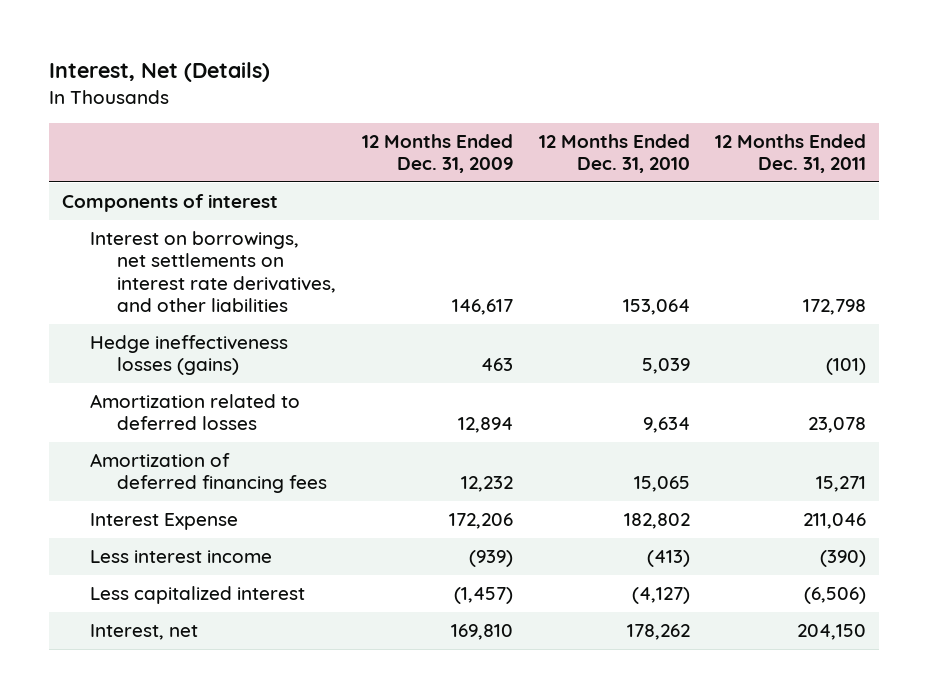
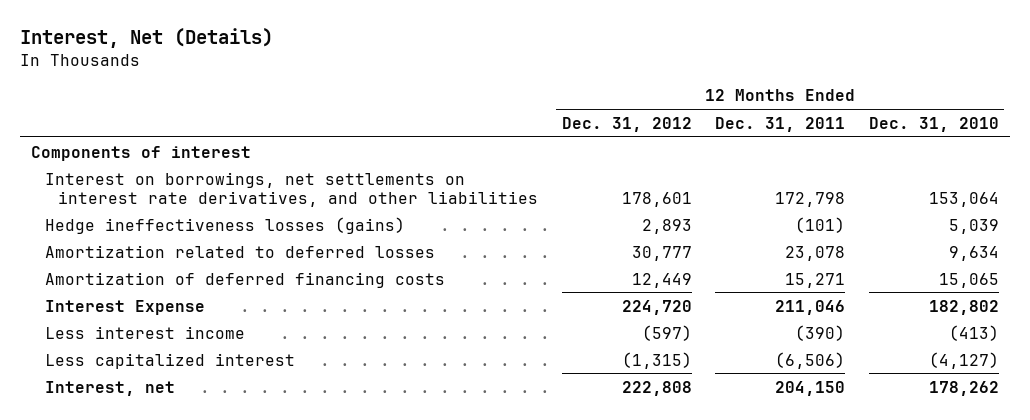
[361,133,513,174] 12 Months Ended Dec. 31, 2009 -> none
none -> [561,116,692,132] Dec. 31, 2012
[89,453,328,494] Amortization of deferred financing fees -> [44,271,445,288] Amortization of deferred financing costs

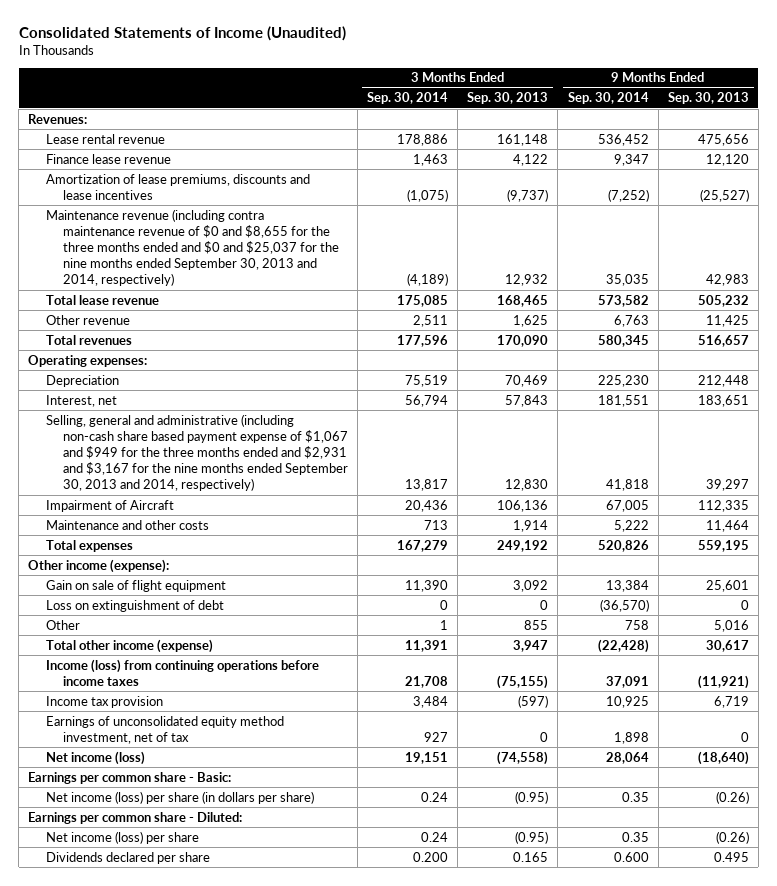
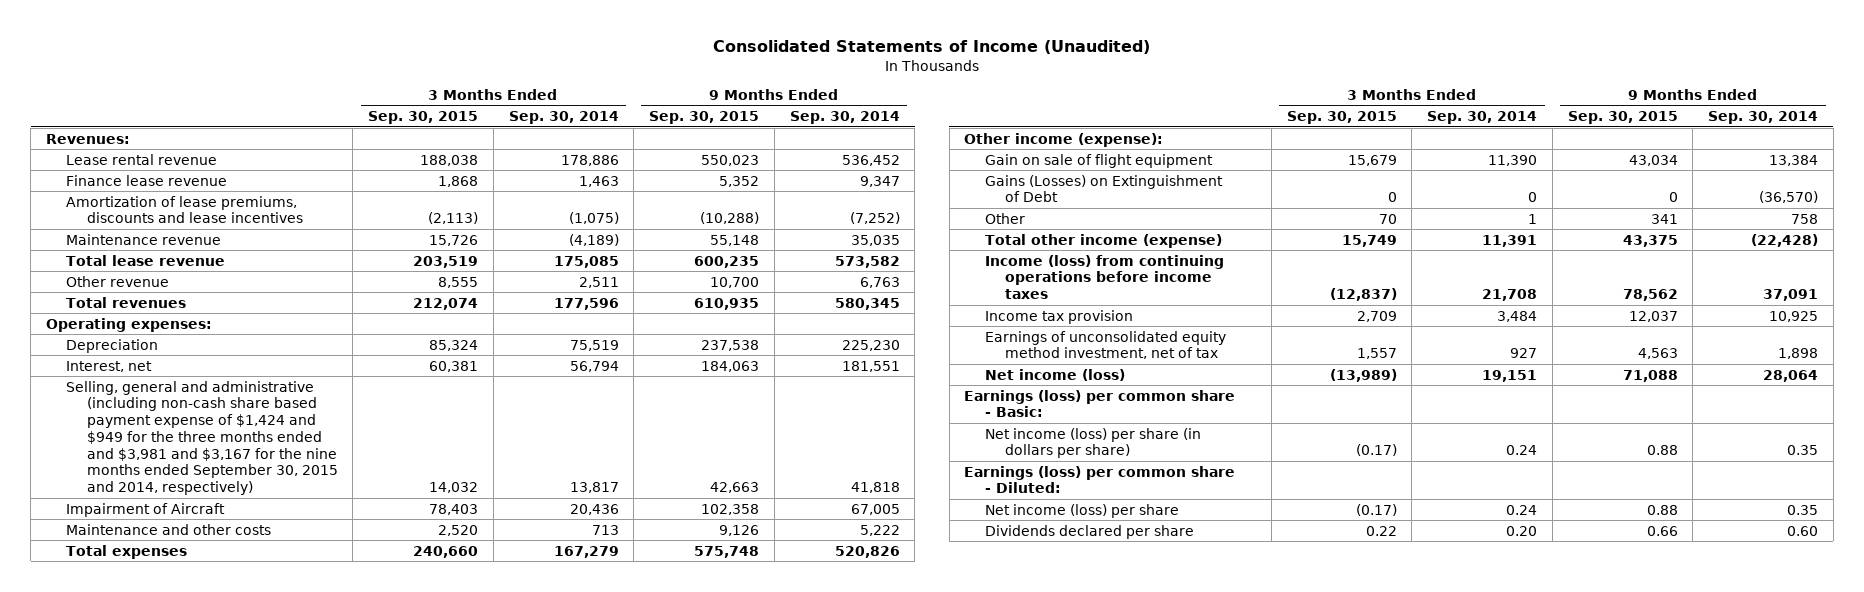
[467,92,549,105] Sep. 30, 2013 -> none
[667,92,749,105] Sep. 30, 2013 -> none
none -> [368,111,479,125] Sep. 30, 2015
none -> [649,111,760,125] Sep. 30, 2015
[45,208,339,287] Maintenance revenue (including contra maintenance revenue of $0 and $8,655 for the three months ended and $0 and $25,037 for the nine months ended September 30, 2013 and 2014, respectively) -> [66,233,222,245] Maintenance revenue
[45,413,348,492] Selling, general and administrative (including non-cash share based payment expense of $1,067 and $949 for the three months ended and $2,931 and $3,167 for the nine months ended September 30, 2013 and 2014, respectively) -> [66,380,338,496] Selling, general and administrative (including non-cash share based payment expense of $1,424 and $949 for the three months ended and $3,981 and $3,167 for the nine months ended September 30, 2015 and 2014, respectively)
[45,599,224,612] Loss on extinguishment of debt -> [984,174,1223,203] Gains (Losses) on Extinguishment of Debt
[28,771,232,784] Earnings per common share - Basic: -> [964,389,1236,418] Earnings (loss) per common share - Basic:
[28,811,243,824] Earnings per common share - Diluted: -> [964,465,1236,494] Earnings (loss) per common share - Diluted:
[413,851,449,862] 0.200 -> [1506,525,1538,536] 0.20
[613,851,649,862] 0.600 -> [1786,525,1818,536] 0.60

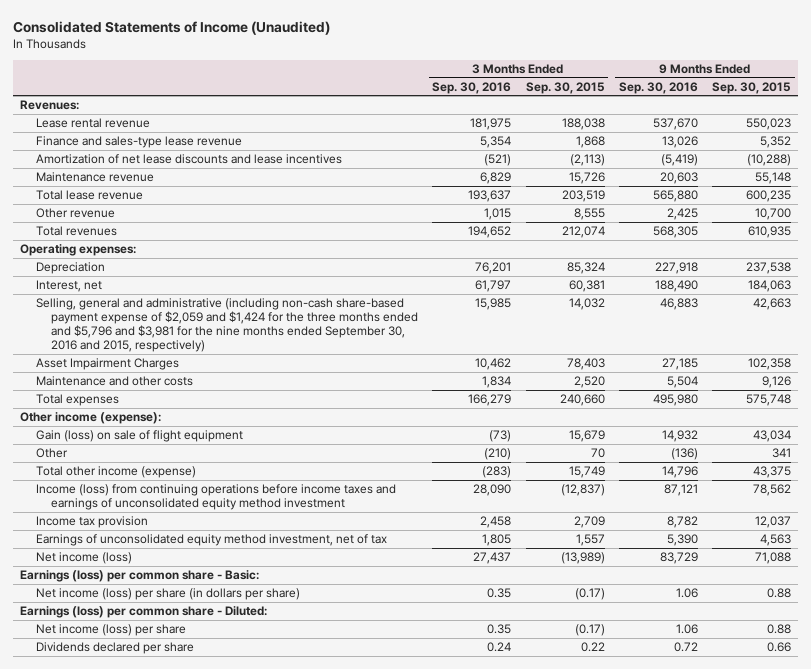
[508,111,619,125] Sep. 30, 2014 -> none
[789,111,900,125] Sep. 30, 2014 -> none
none -> [432,81,512,94] Sep. 30, 2016
none -> [618,81,698,94] Sep. 30, 2016
[66,174,228,186] Finance lease revenue -> [35,136,242,149] Finance and sales-type lease revenue
[66,195,303,224] Amortization of lease premiums, discounts and lease incentives -> [35,154,342,165] Amortization of net lease discounts and lease incentives
[66,380,338,496] Selling, general and administrative (including non-cash share based payment expense of $1,424 and $949 for the three months ended and $3,981 and $3,167 for the nine months ended September 30, 2015 and 2014, respectively) -> [35,298,419,353] Selling, general and administrative (including non-cash share-based payment expense of $2,059 and $1,424 for the three months ended and $5,796 and $3,981 for the nine months ended September 30, 2016 and 2015, respectively)
[66,502,226,517] Impairment of Aircraft -> [35,358,179,371] Asset Impairment Charges
[984,174,1223,203] Gains (Losses) on Extinguishment of Debt -> none
[984,153,1213,168] Gain on sale of flight equipment -> [35,430,243,443] Gain (loss) on sale of flight equipment
[984,254,1224,300] Income (loss) from continuing operations before income taxes -> [35,484,396,511] Income (loss) from continuing operations before income taxes and earnings of unconsolidated equity method investment

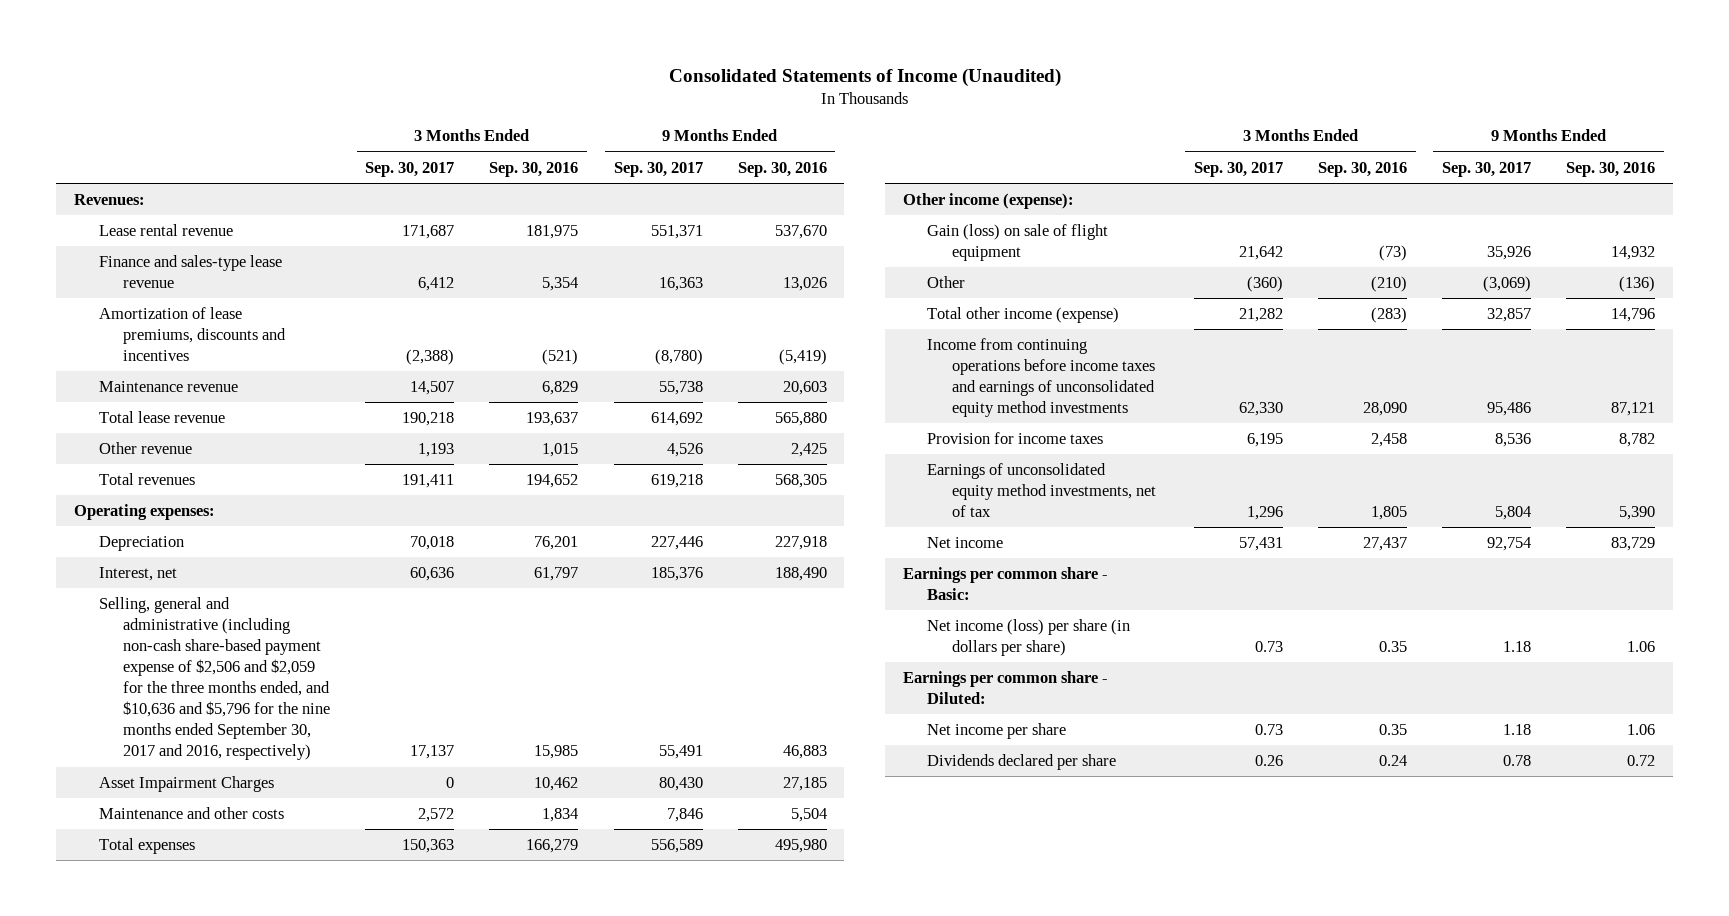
[525,81,605,94] Sep. 30, 2015 -> none
[712,81,792,94] Sep. 30, 2015 -> none
none -> [365,161,455,177] Sep. 30, 2017
none -> [613,161,703,177] Sep. 30, 2017
[35,154,342,165] Amortization of net lease discounts and lease incentives -> [98,306,287,362] Amortization of lease premiums, discounts and incentives
[35,298,419,353] Selling, general and administrative (including non-cash share-based payment expense of $2,059 and $1,424 for the three months ended and $5,796 and $3,981 for the nine months ended September 30, 2016 and 2015, respectively) -> [98,596,331,761] Selling, general and administrative (including non-cash share-based payment expense of $2,506 and $2,059 for the three months ended, and $10,636 and $5,796 for the nine months ended September 30, 2017 and 2016, respectively)
[35,484,396,511] Income (loss) from continuing operations before income taxes and earnings of unconsolidated equity method investment -> [927,337,1156,418] Income from continuing operations before income taxes and earnings of unconsolidated equity method investments
[35,516,148,529] Income tax provision -> [927,431,1104,444] Provision for income taxes
[35,534,387,547] Earnings of unconsolidated equity method investment, net of tax -> [927,462,1157,518] Earnings of unconsolidated equity method investments, net of tax
[35,552,132,565] Net income (loss) -> [927,536,1004,548] Net income
[20,570,260,583] Earnings (loss) per common share - Basic: -> [902,566,1108,601] Earnings per common share - Basic:
[20,606,268,619] Earnings (loss) per common share - Diluted: -> [902,670,1108,705] Earnings per common share - Diluted:
[35,624,186,637] Net income (loss) per share -> [927,722,1067,739] Net income per share

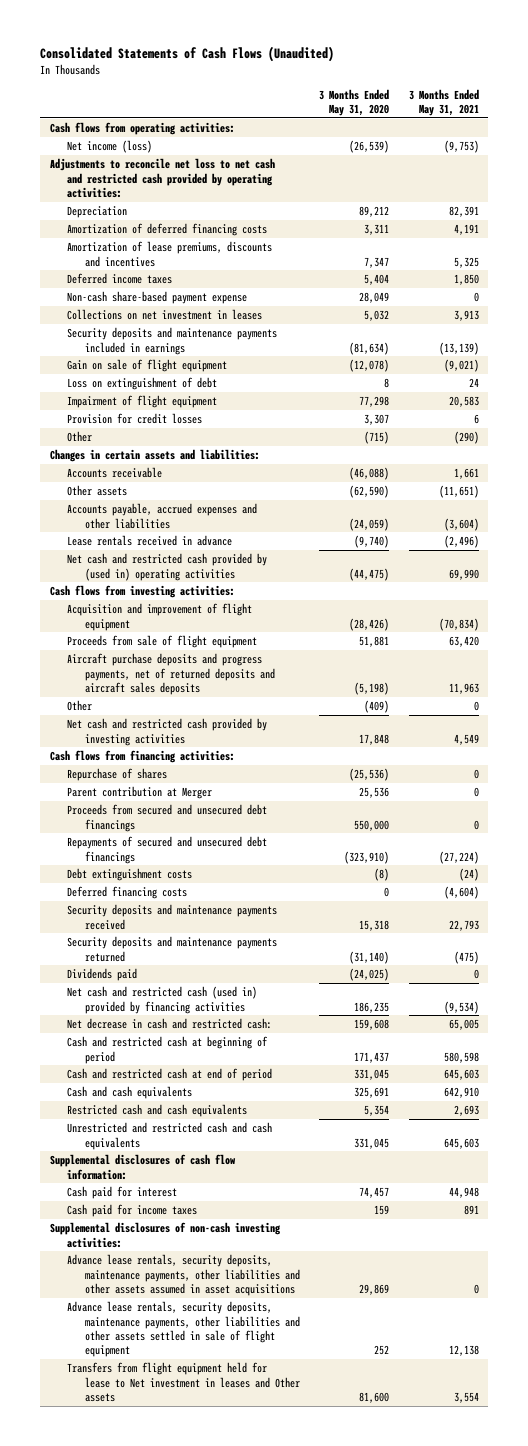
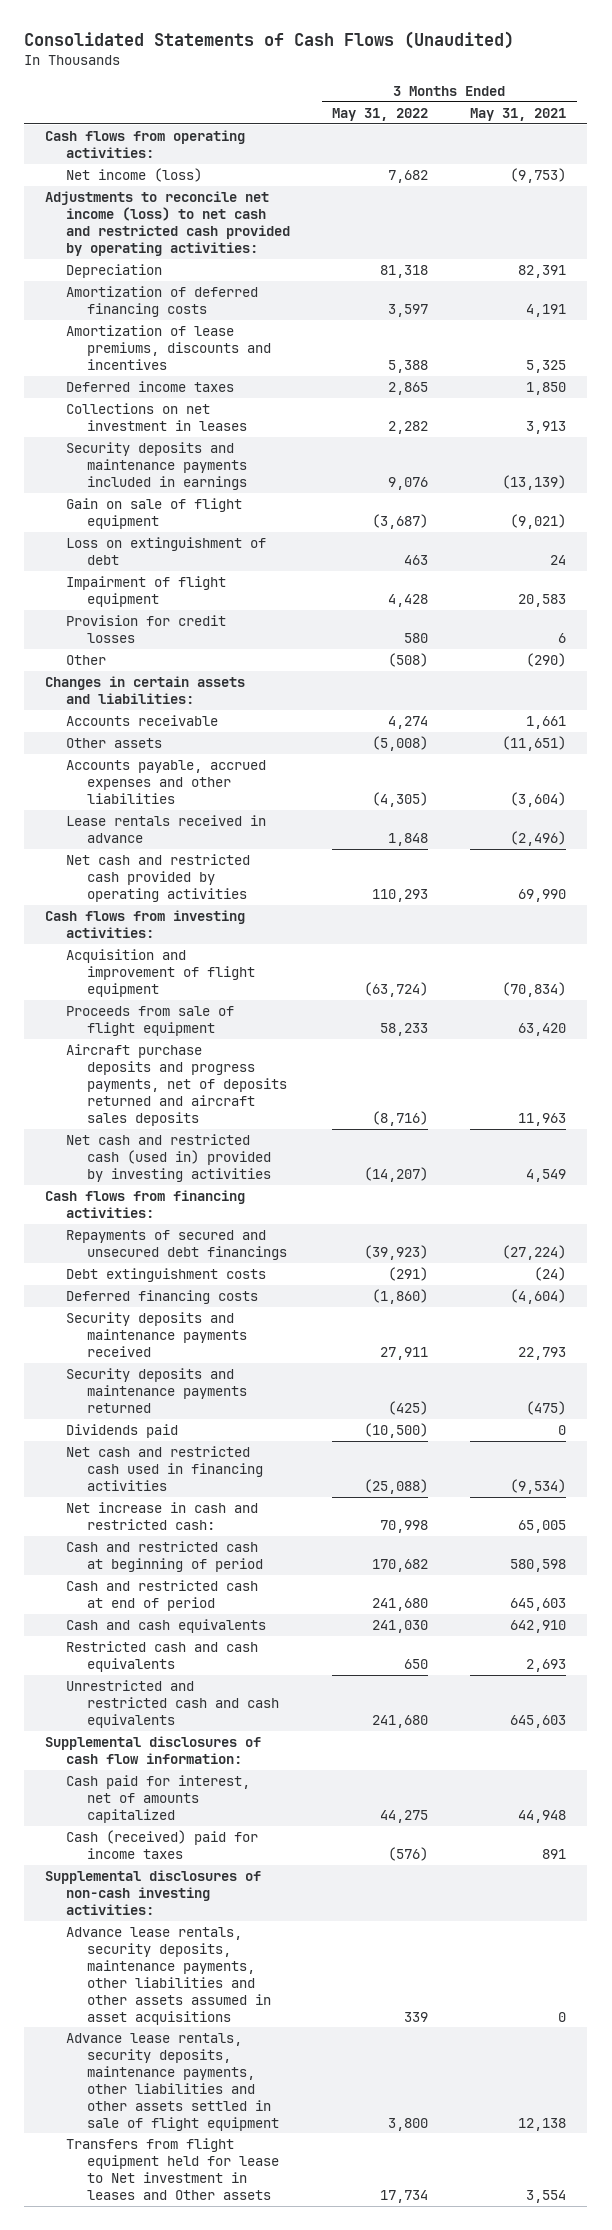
[319,88,390,117] 3 Months Ended May 31, 2020 -> none
none -> [332,107,429,121] May 31, 2022
[49,158,275,198] Adjustments to reconcile net loss to net cash and restricted cash provided by operating activities: -> [45,191,291,256] Adjustments to reconcile net income (loss) to net cash and restricted cash provided by operating activities:
[67,291,248,305] Non-cash share-based payment expense -> none
[67,553,268,581] Net cash and restricted cash provided by (used in) operating activities -> [66,854,251,902] Net cash and restricted cash provided by operating activities
[67,700,93,712] Other -> none
[67,653,275,695] Aircraft purchase deposits and progress payments, net of returned deposits and aircraft sales deposits -> [66,1044,288,1126] Aircraft purchase deposits and progress payments, net of deposits returned and aircraft sales deposits
[67,718,268,746] Net cash and restricted cash provided by investing activities -> [66,1134,272,1182] Net cash and restricted cash (used in) provided by investing activities
[67,768,168,782] Repurchase of shares -> none
[67,786,213,800] Parent contribution at Merger -> none
[67,804,268,832] Proceeds from secured and unsecured debt financings -> none
[67,986,258,1014] Net cash and restricted cash (used in) provided by financing activities -> [66,1446,264,1491] Net cash and restricted cash used in financing activities
[67,1018,273,1030] Net decrease in cash and restricted cash: -> [66,1502,259,1531] Net increase in cash and restricted cash:
[67,1186,178,1200] Cash paid for interest -> [66,1775,251,1823] Cash paid for interest, net of amounts capitalized
[67,1204,198,1218] Cash paid for income taxes -> [66,1830,259,1860] Cash (received) paid for income taxes

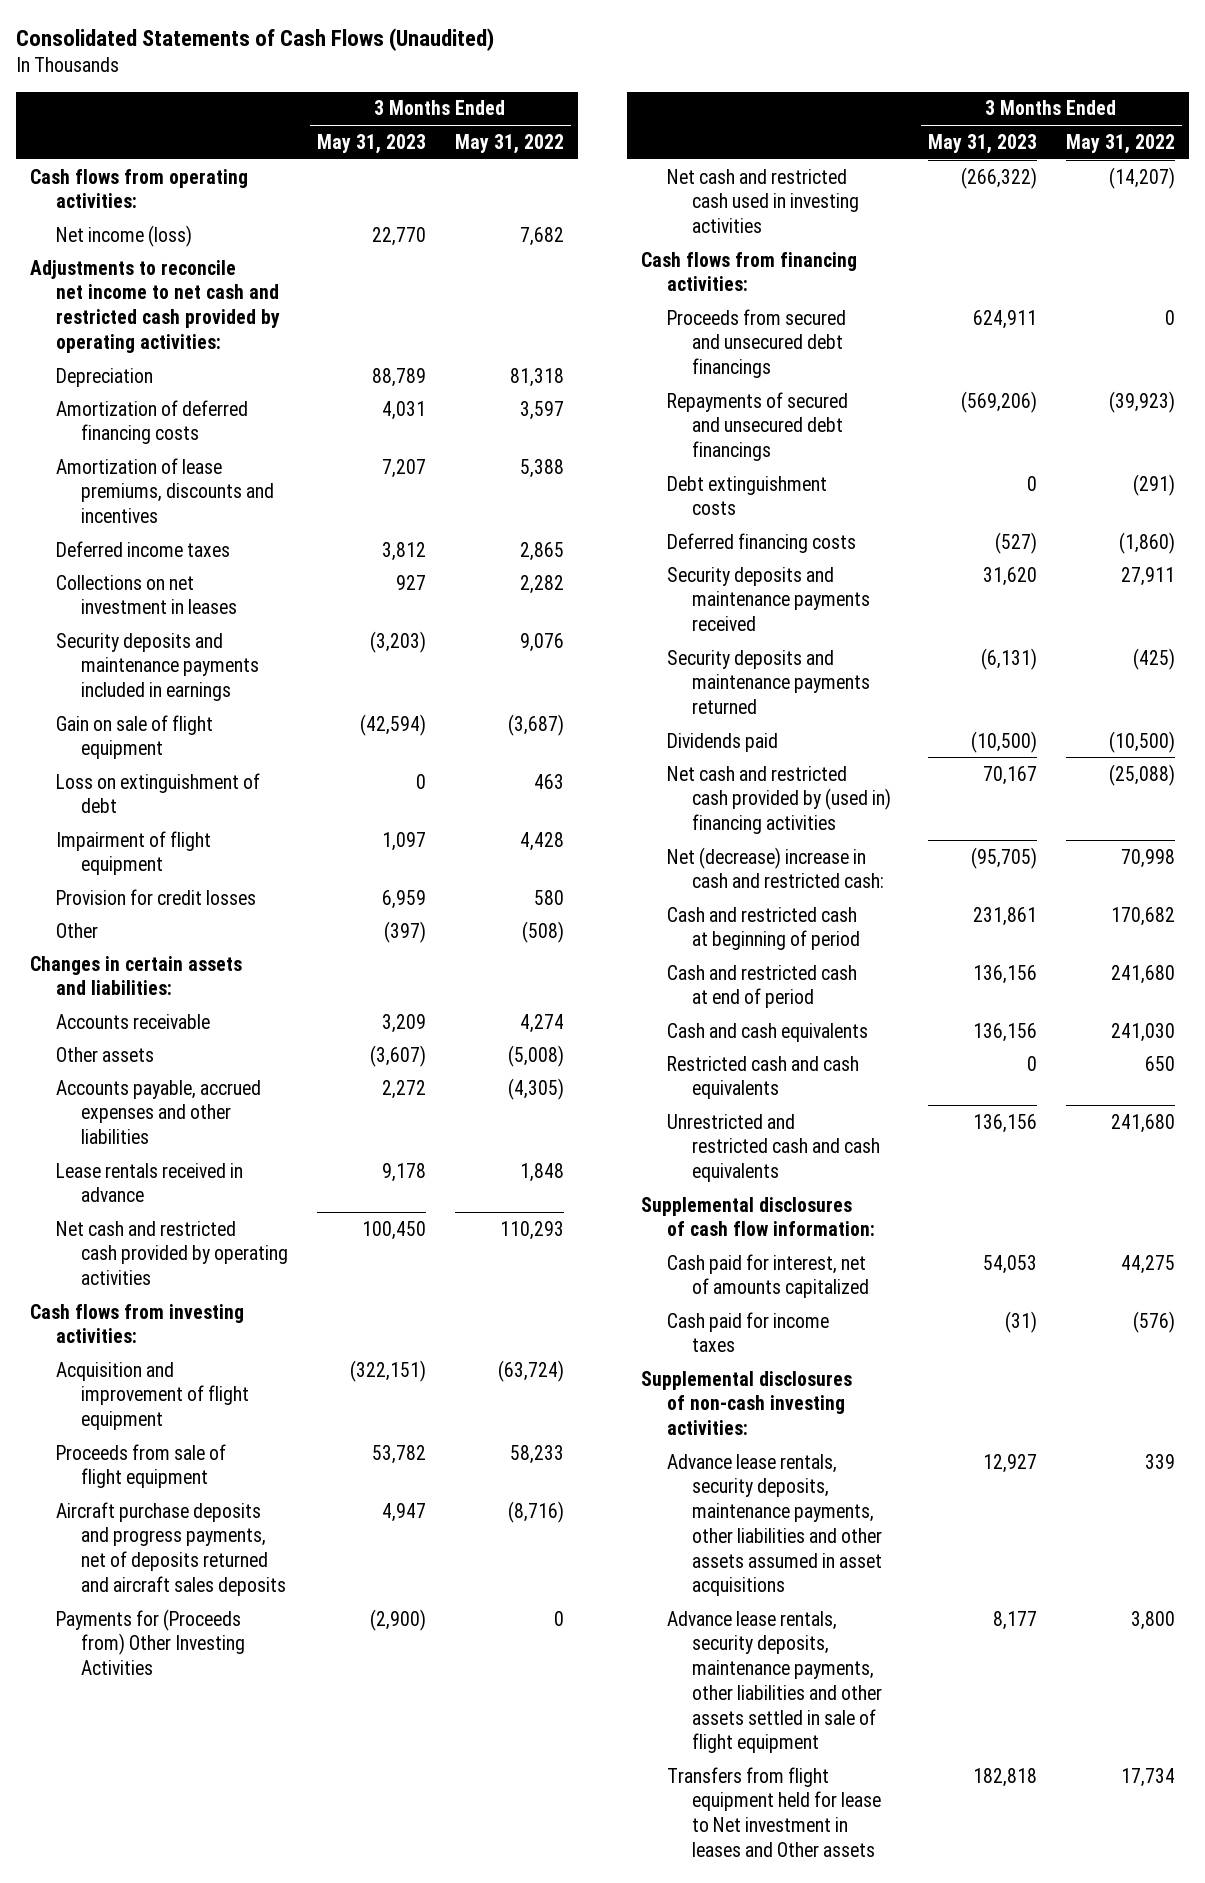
[470,107,567,121] May 31, 2021 -> none
none -> [317,133,427,154] May 31, 2023
[45,191,291,256] Adjustments to reconcile net income (loss) to net cash and restricted cash provided by operating activities: -> [30,259,280,353] Adjustments to reconcile net income to net cash and restricted cash provided by operating activities:
none -> [55,1608,246,1676] Payments for (Proceeds from) Other Investing Activities
[66,1134,272,1182] Net cash and restricted cash (used in) provided by investing activities -> [666,168,860,234] Net cash and restricted cash used in investing activities
none -> [666,308,846,379] Proceeds from secured and unsecured debt financings
[66,1446,264,1491] Net cash and restricted cash used in financing activities -> [666,765,892,835] Net cash and restricted cash provided by (used in) financing activities
[66,1502,259,1531] Net increase in cash and restricted cash: -> [666,846,885,889] Net (decrease) increase in cash and restricted cash:
[66,1830,259,1860] Cash (received) paid for income taxes -> [666,1311,829,1353] Cash paid for income taxes

